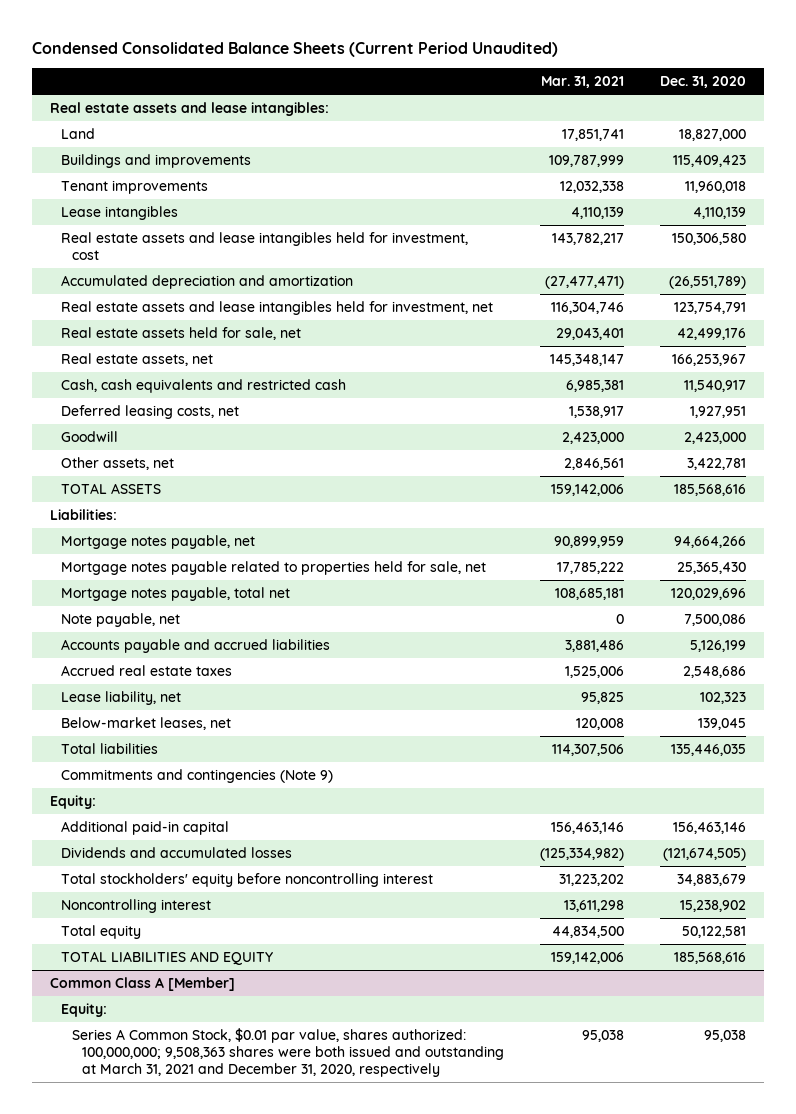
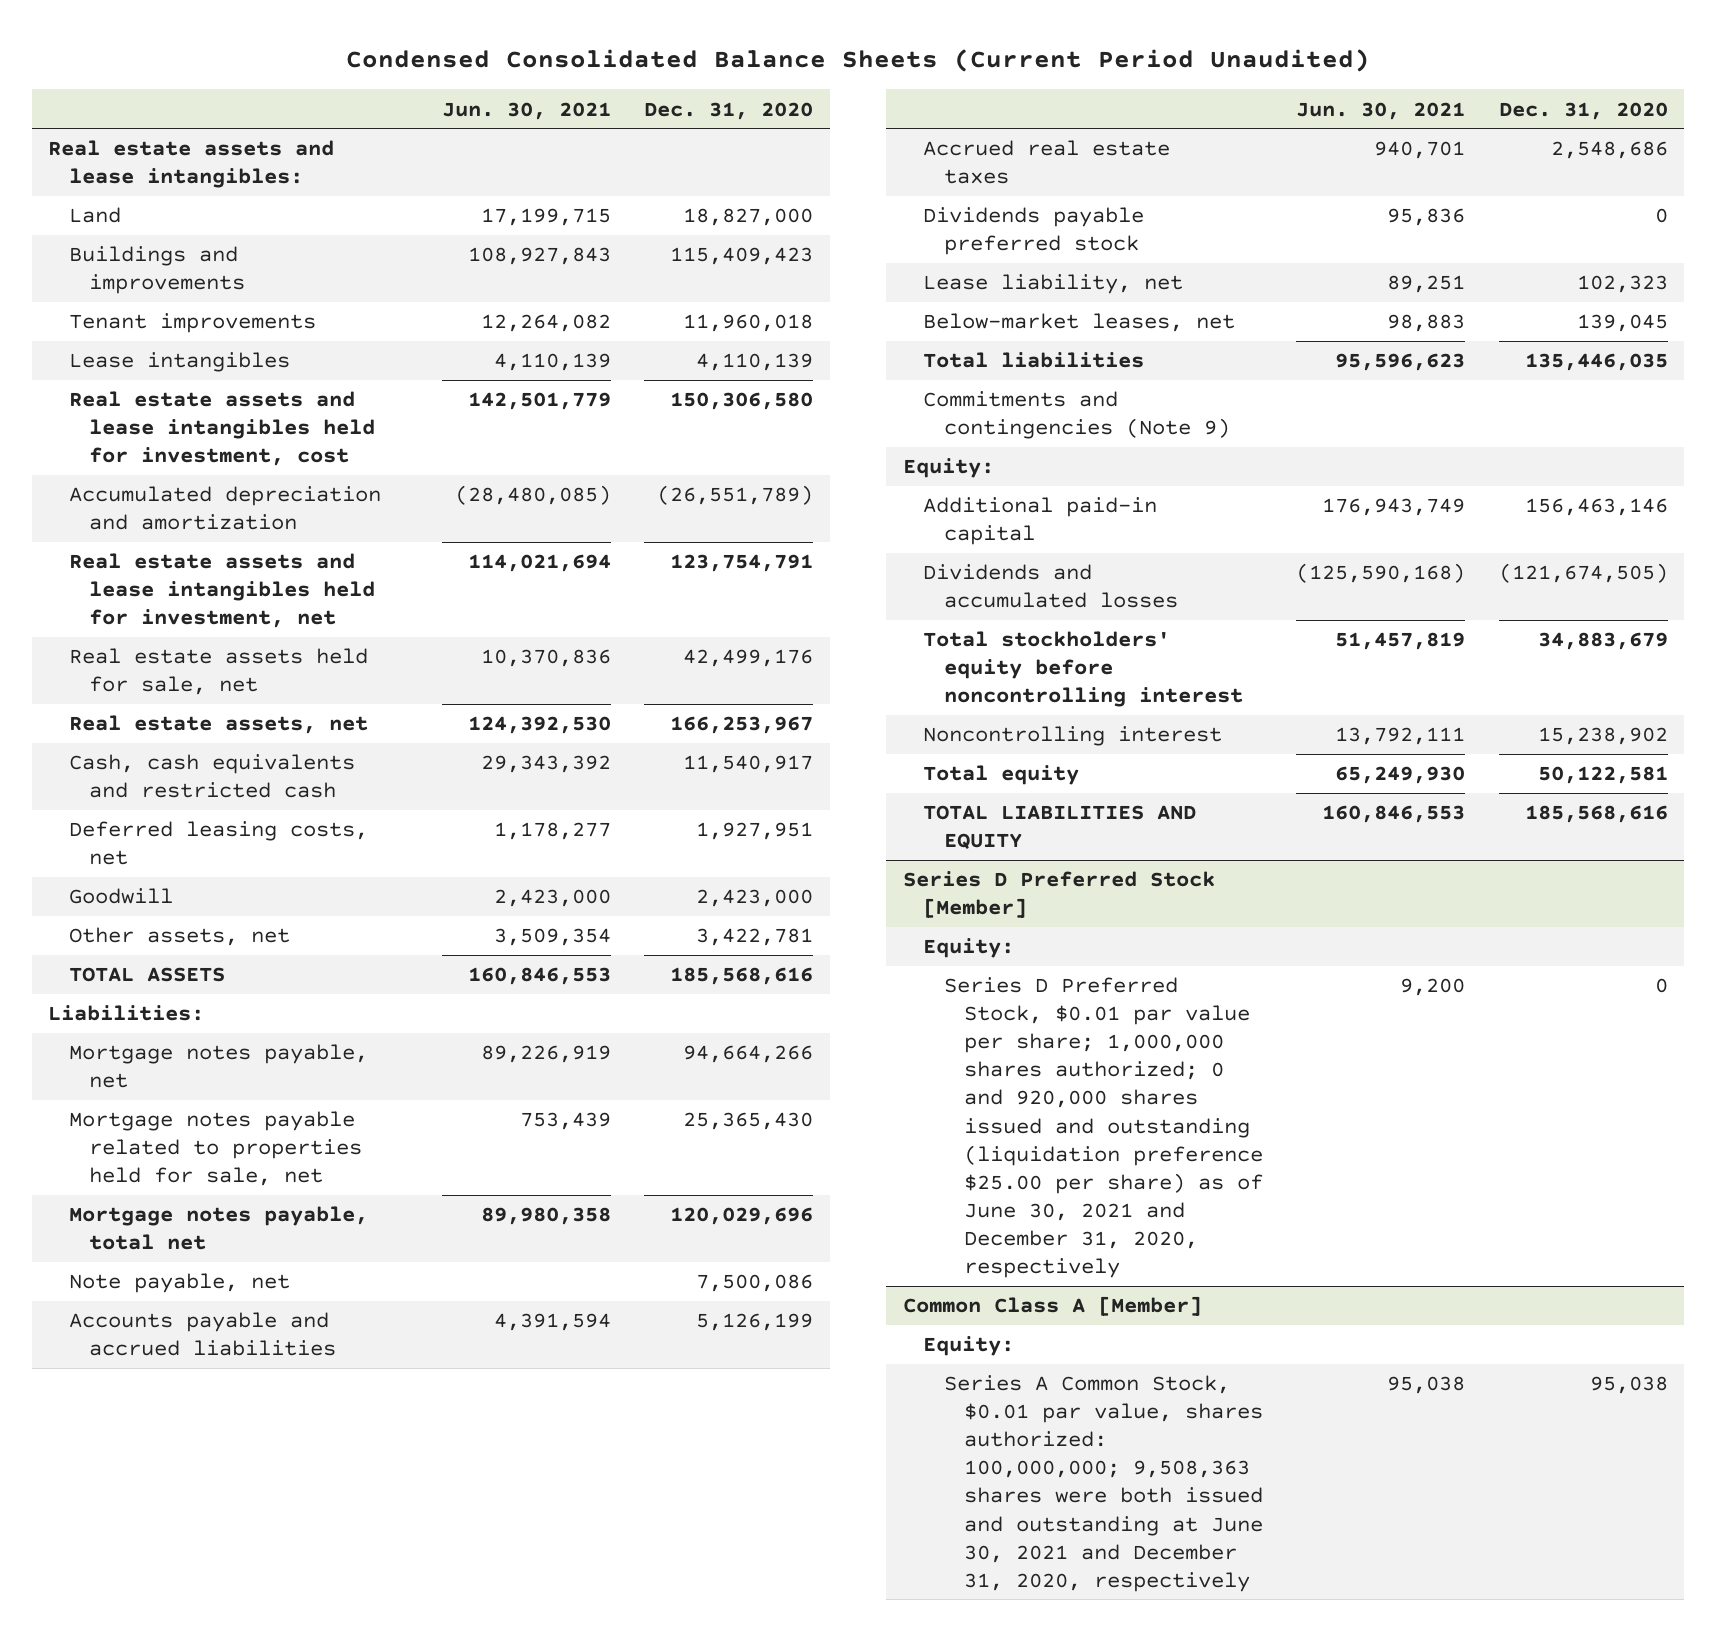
[541,75,625,88] Mar. 31, 2021 -> none
none -> [441,101,611,120] Jun. 30, 2021
none -> [923,207,1145,256] Dividends payable preferred stock
none -> [902,871,1215,919] Series D Preferred Stock [Member]
none -> [923,938,1015,959] Equity:
none -> [943,977,1264,1278] Series D Preferred Stock, $0.01 par value per share; 1,000,000 shares authorized; 0 and 920,000 shares issued and outstanding (liquidation preference $25.00 per share) as of June 30, 2021 and December 31, 2020, respectively
[71,1028,505,1077] Series A Common Stock, $0.01 par value, shares authorized: 100,000,000; 9,508,363 shares were both issued and outstanding at March 31, 2021 and December 31, 2020, respectively -> [943,1375,1264,1592] Series A Common Stock, $0.01 par value, shares authorized: 100,000,000; 9,508,363 shares were both issued and outstanding at June 30, 2021 and December 31, 2020, respectively

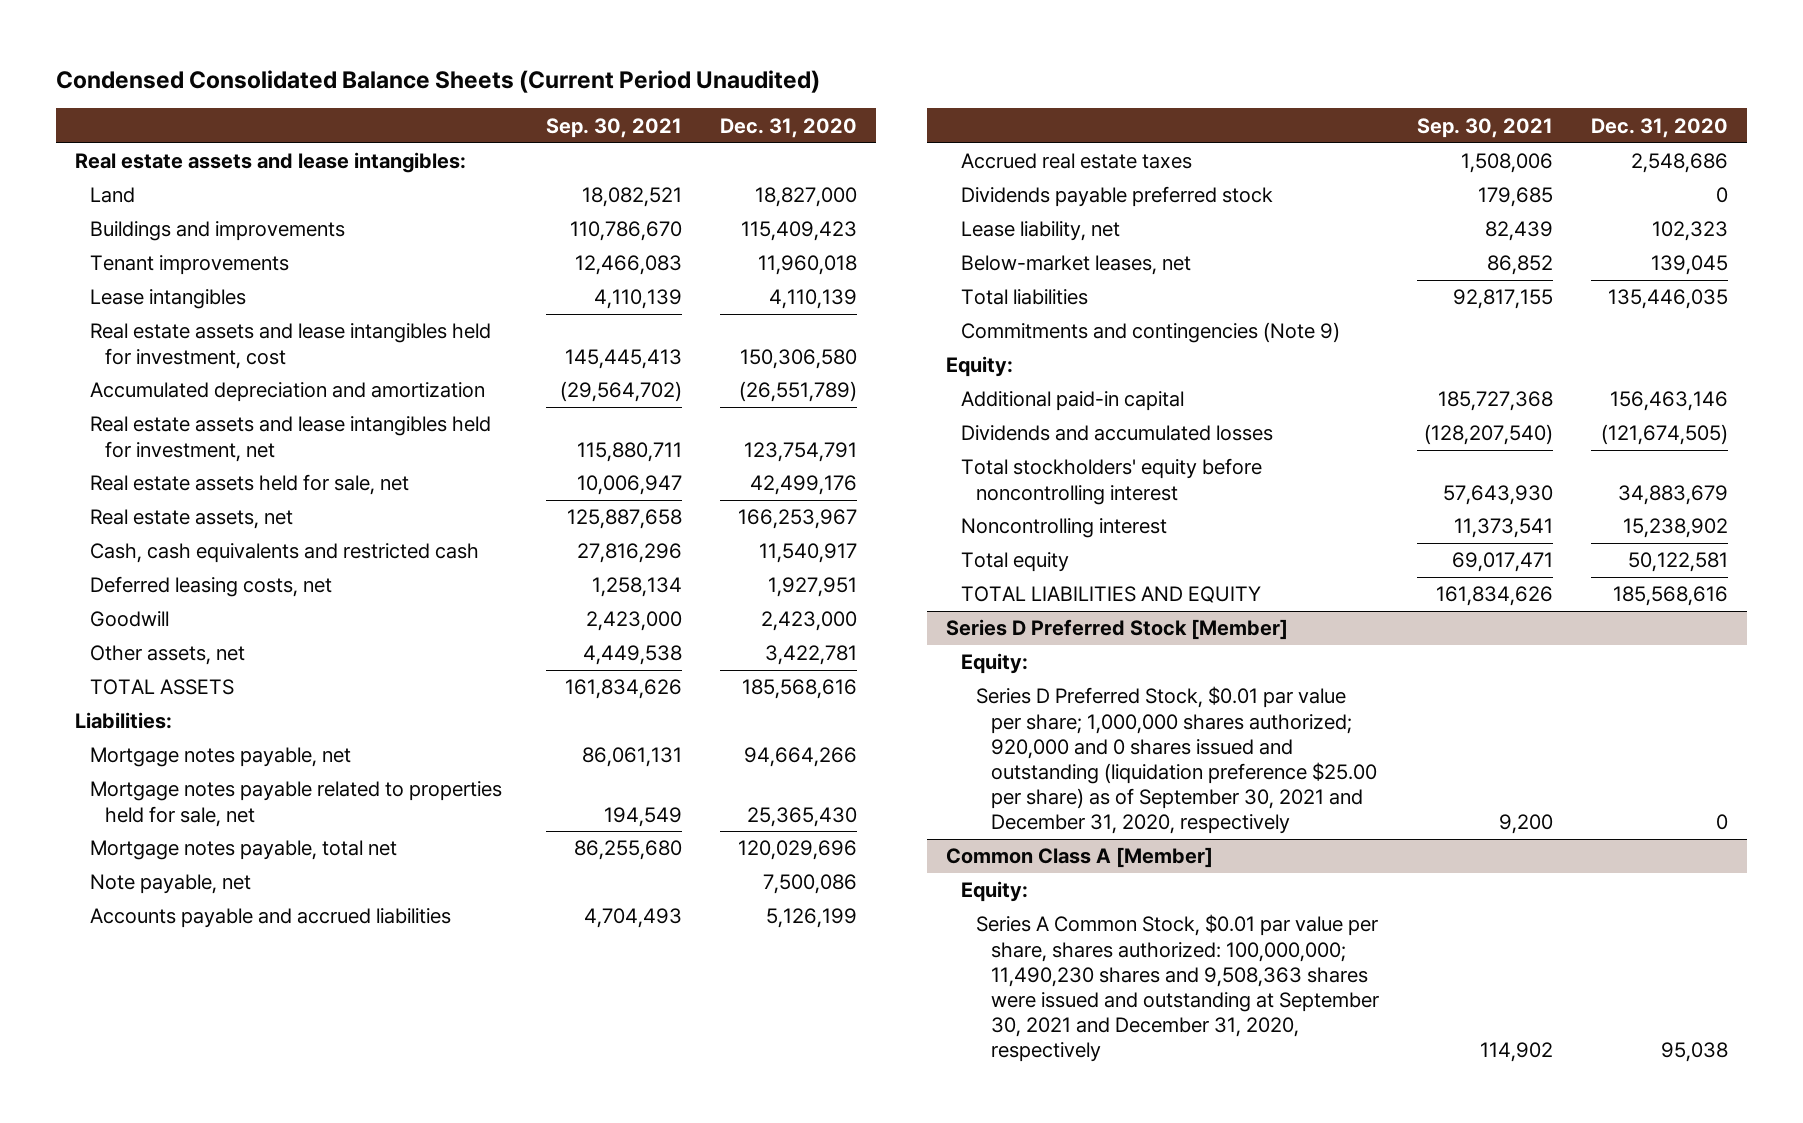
[441,101,611,120] Jun. 30, 2021 -> none
none -> [546,117,683,138] Sep. 30, 2021
[943,977,1264,1278] Series D Preferred Stock, $0.01 par value per share; 1,000,000 shares authorized; 0 and 920,000 shares issued and outstanding (liquidation preference $25.00 per share) as of June 30, 2021 and December 31, 2020, respectively -> [976,686,1377,835] Series D Preferred Stock, $0.01 par value per share; 1,000,000 shares authorized; 920,000 and 0 shares issued and outstanding (liquidation preference $25.00 per share) as of September 30, 2021 and December 31, 2020, respectively
[943,1375,1264,1592] Series A Common Stock, $0.01 par value, shares authorized: 100,000,000; 9,508,363 shares were both issued and outstanding at June 30, 2021 and December 31, 2020, respectively -> [976,914,1379,1063] Series A Common Stock, $0.01 par value per share, shares authorized: 100,000,000; 11,490,230 shares and 9,508,363 shares were issued and outstanding at September 30, 2021 and December 31, 2020, respectively

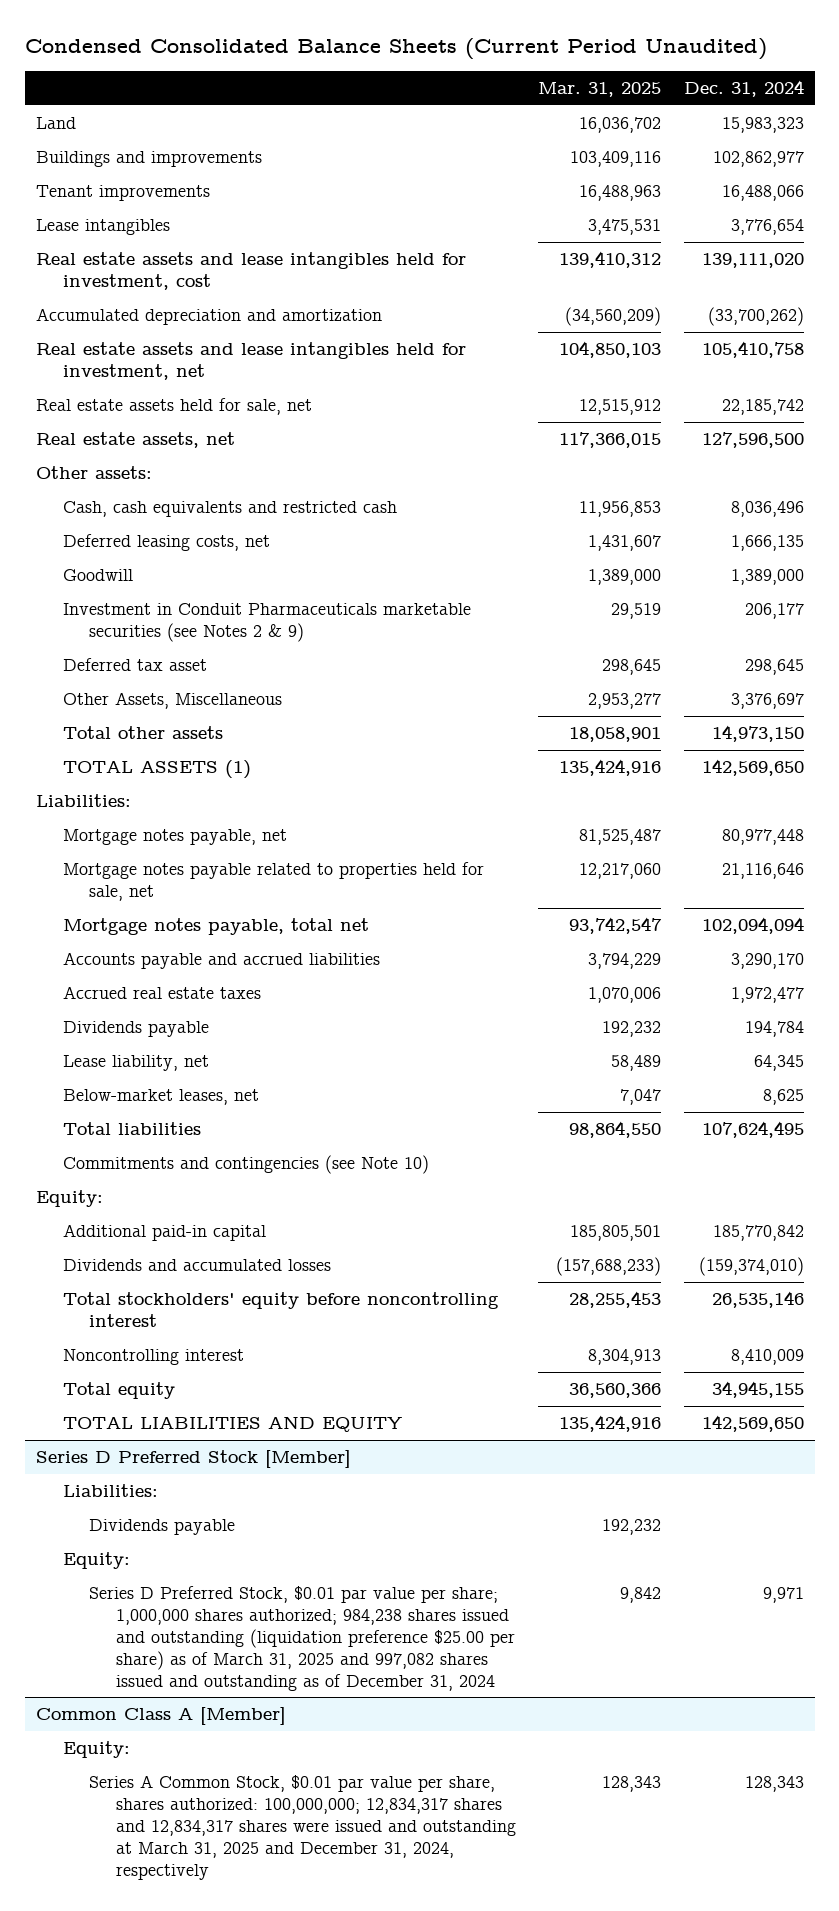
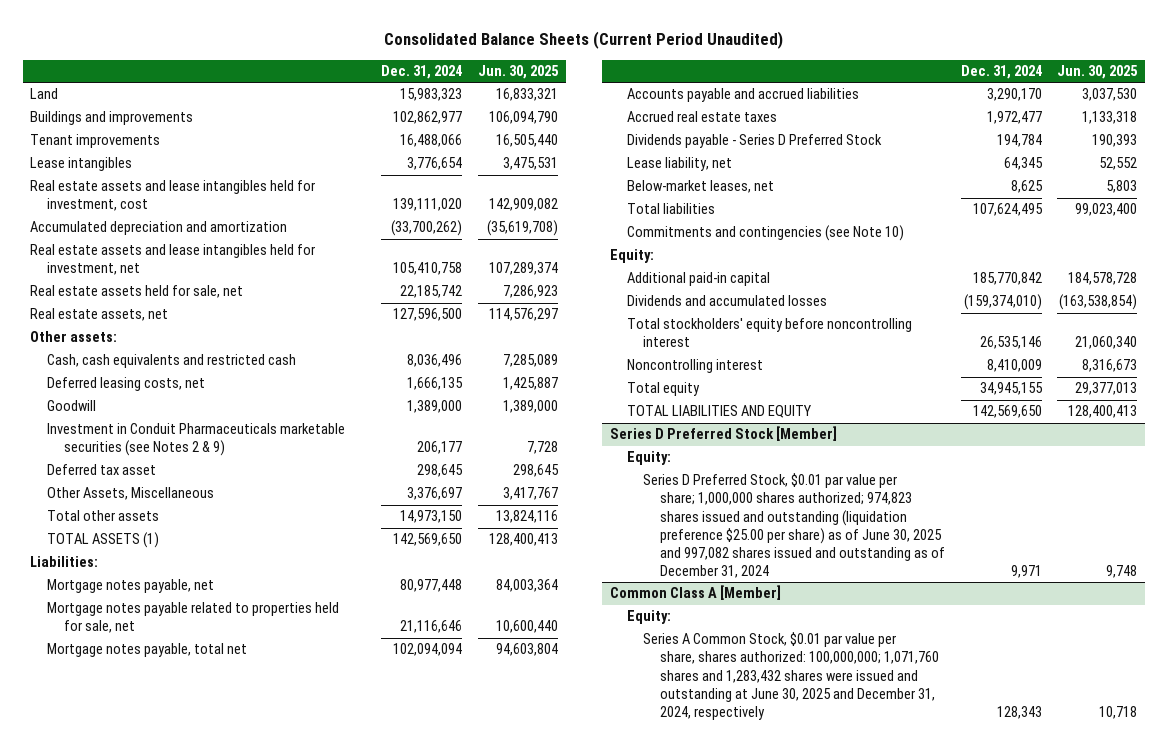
[24,37,767,60] Condensed Consolidated Balance Sheets (Current Period Unaudited) -> [383,31,783,50] Consolidated Balance Sheets (Current Period Unaudited)
[538,81,662,97] Mar. 31, 2025 -> none
none -> [477,65,559,80] Jun. 30, 2025
[62,1021,209,1038] Dividends payable -> [626,134,882,149] Dividends payable - Series D Preferred Stock
[62,1484,158,1498] Liabilities: -> none
[89,1519,236,1536] Dividends payable -> none
[89,1586,516,1691] Series D Preferred Stock, $0.01 par value per share; 1,000,000 shares authorized; 984,238 shares issued and outstanding (liquidation preference $25.00 per share) as of March 31, 2025 and 997,082 shares issued and outstanding as of December 31, 2024 -> [643,473,946,578] Series D Preferred Stock, $0.01 par value per share; 1,000,000 shares authorized; 974,823 shares issued and outstanding (liquidation preference $25.00 per share) as of June 30, 2025 and 997,082 shares issued and outstanding as of December 31, 2024
[89,1775,517,1880] Series A Common Stock, $0.01 par value per share, shares authorized: 100,000,000; 12,834,317 shares and 12,834,317 shares were issued and outstanding at March 31, 2025 and December 31, 2024, respectively -> [643,632,940,720] Series A Common Stock, $0.01 par value per share, shares authorized: 100,000,000; 1,071,760 shares and 1,283,432 shares were issued and outstanding at June 30, 2025 and December 31, 2024, respectively

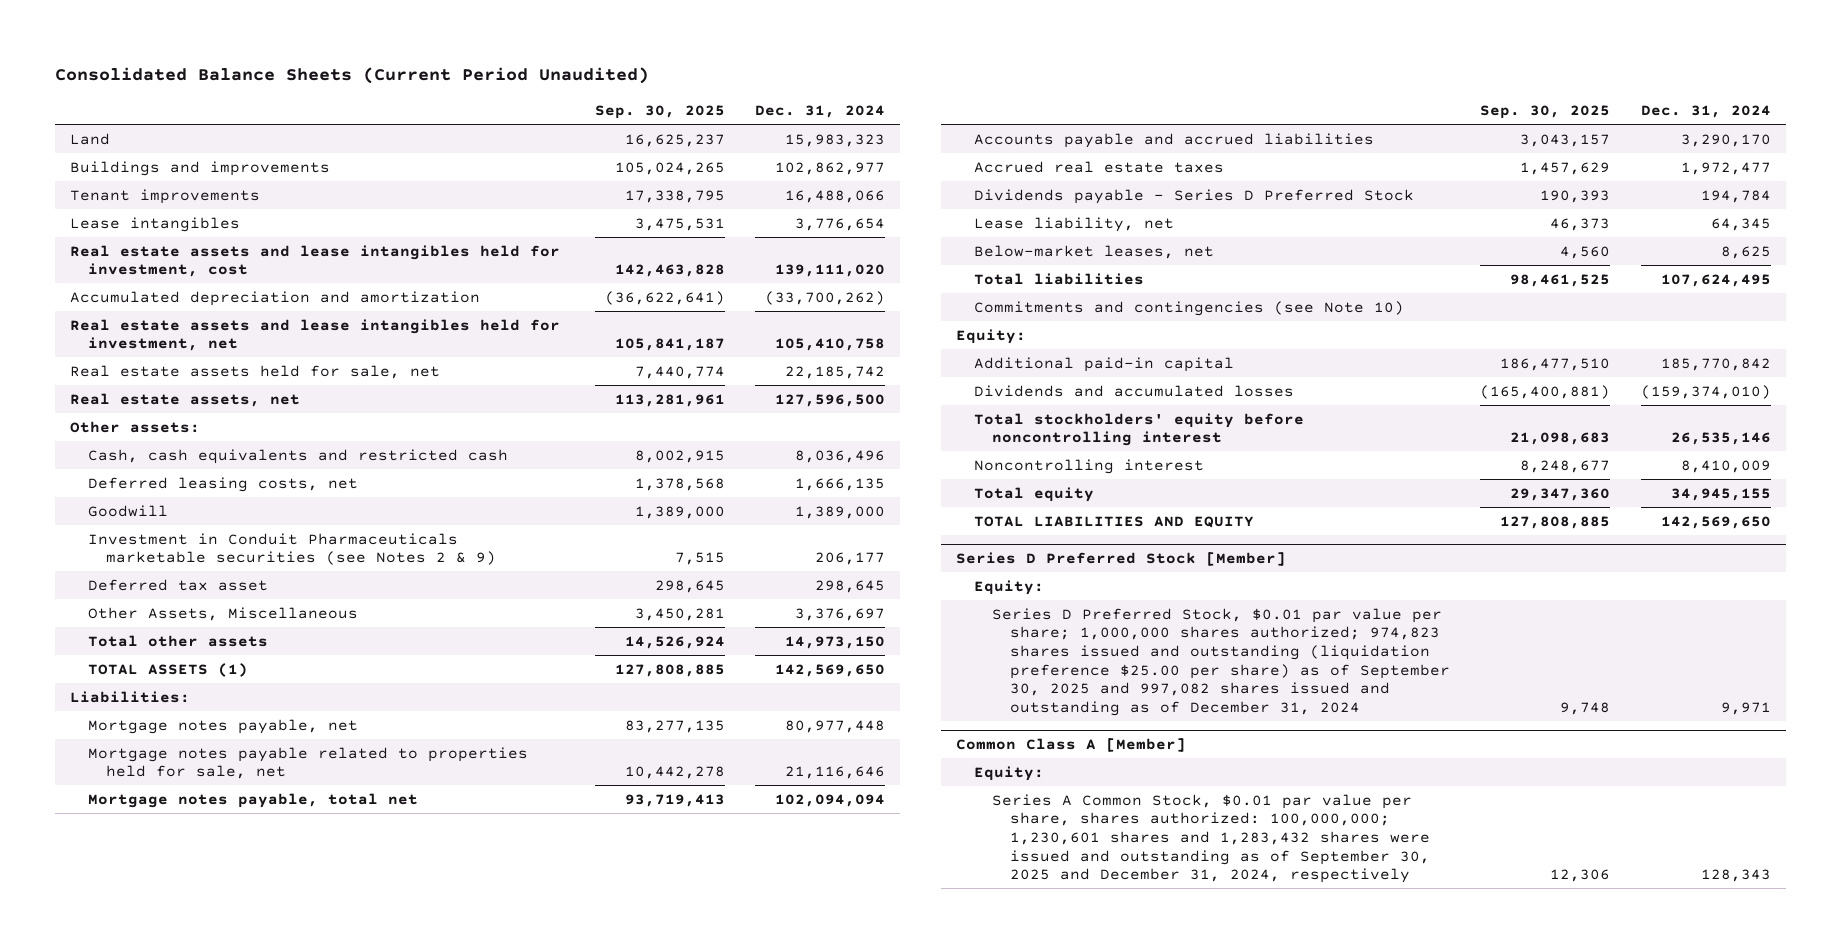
[477,65,559,80] Jun. 30, 2025 -> none
none -> [594,105,725,120] Sep. 30, 2025
[643,473,946,578] Series D Preferred Stock, $0.01 par value per share; 1,000,000 shares authorized; 974,823 shares issued and outstanding (liquidation preference $25.00 per share) as of June 30, 2025 and 997,082 shares issued and outstanding as of December 31, 2024 -> [991,607,1450,717] Series D Preferred Stock, $0.01 par value per share; 1,000,000 shares authorized; 974,823 shares issued and outstanding (liquidation preference $25.00 per share) as of September 30, 2025 and 997,082 shares issued and outstanding as of December 31, 2024
[643,632,940,720] Series A Common Stock, $0.01 par value per share, shares authorized: 100,000,000; 1,071,760 shares and 1,283,432 shares were issued and outstanding at June 30, 2025 and December 31, 2024, respectively -> [991,793,1430,884] Series A Common Stock, $0.01 par value per share, shares authorized: 100,000,000; 1,230,601 shares and 1,283,432 shares were issued and outstanding as of September 30, 2025 and December 31, 2024, respectively

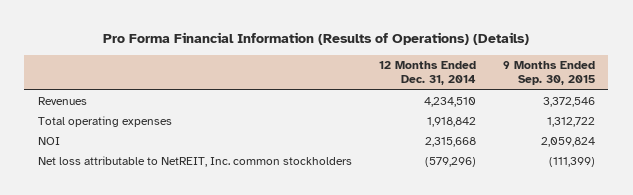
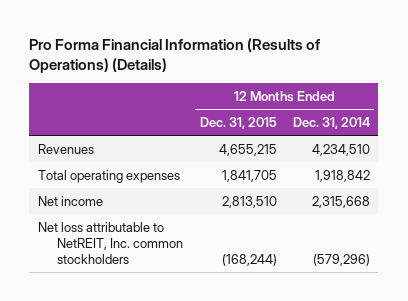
[502,61,595,86] 9 Months Ended Sep. 30, 2015 -> none
none -> [199,117,277,130] Dec. 31, 2015
[37,137,60,146] NOI -> [37,195,103,206] Net income

